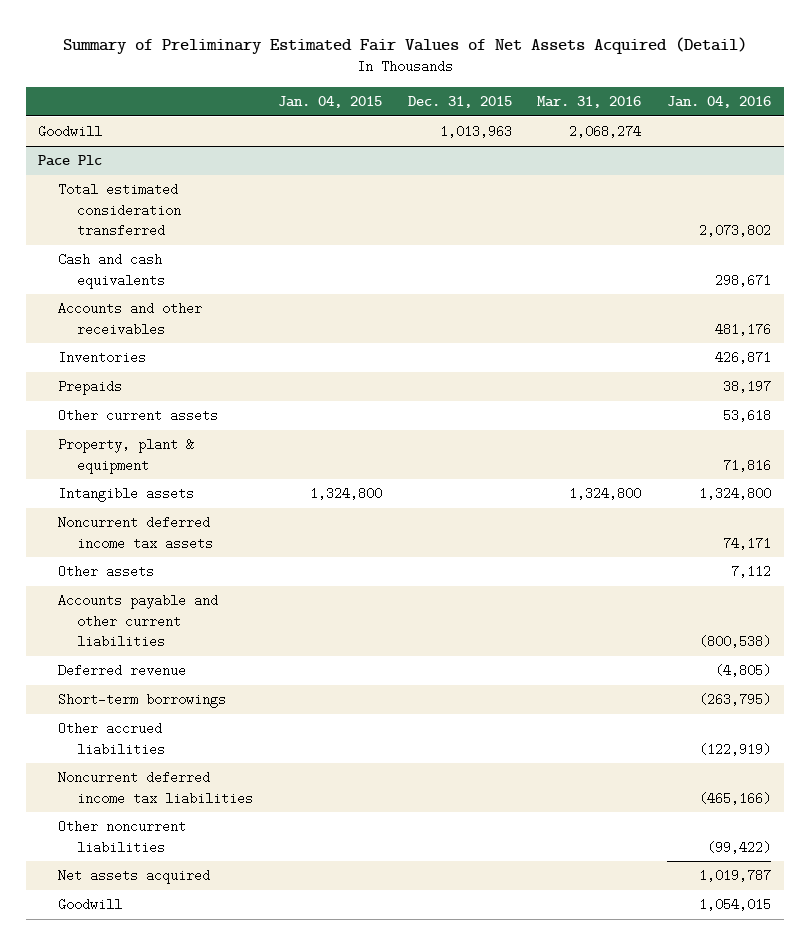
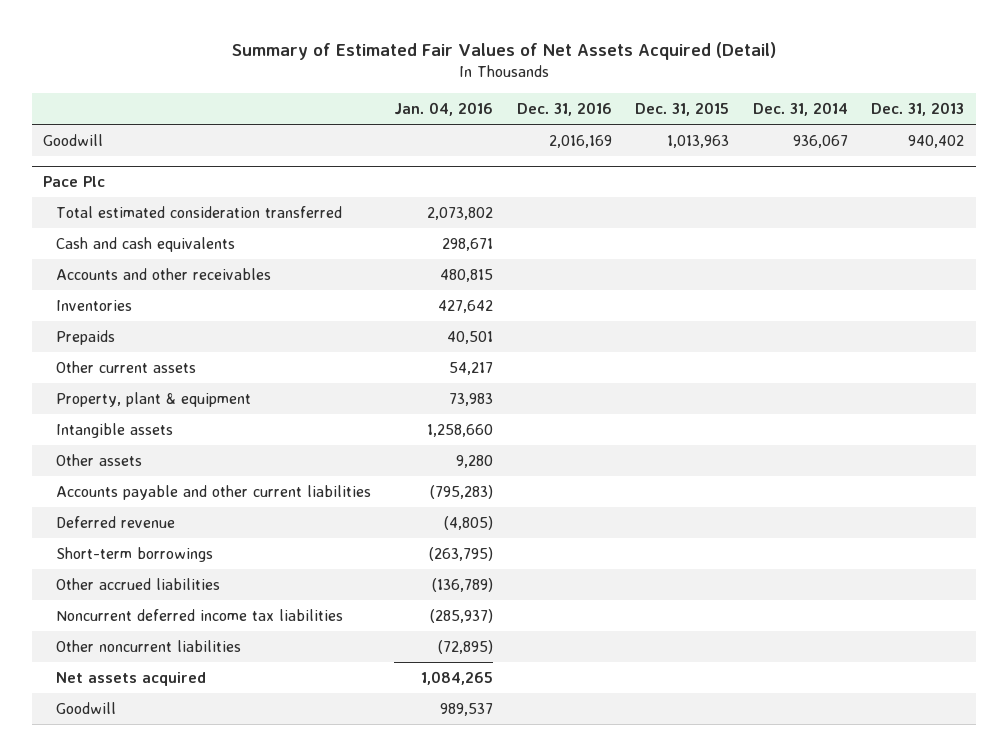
[62,36,747,54] Summary of Preliminary Estimated Fair Values of Net Assets Acquired (Detail) -> [231,42,776,61] Summary of Estimated Fair Values of Net Assets Acquired (Detail)
[278,96,383,109] Jan. 04, 2015 -> none
[537,96,642,109] Mar. 31, 2016 -> none
none -> [516,102,612,117] Dec. 31, 2016
none -> [752,102,848,117] Dec. 31, 2014
none -> [871,102,965,117] Dec. 31, 2013
[57,516,213,550] Noncurrent deferred income tax assets -> none
[714,322,771,336] 481,176 -> [440,268,494,282] 480,815
[714,351,771,365] 426,871 -> [438,299,494,313] 427,642
[722,380,771,394] 38,197 -> [447,330,494,344] 40,501
[722,409,771,423] 53,618 -> [449,361,494,375] 54,217
[722,458,771,472] 71,816 -> [449,392,494,406] 73,983
[698,487,771,501] 1,324,800 -> [427,423,494,437] 1,258,660
[730,565,771,579] 7,112 -> [456,454,494,468] 9,280
[698,634,771,648] (800,538) -> [430,484,494,499] (795,283)
[698,742,771,756] (122,919) -> [432,577,494,592] (136,789)
[698,791,771,805] (465,166) -> [430,608,494,623] (285,937)
[706,840,771,854] (99,422) -> [438,639,494,654] (72,895)
[698,869,771,883] 1,019,787 -> [421,670,494,685] 1,084,265
[698,898,771,912] 1,054,015 -> [440,702,494,716] 989,537

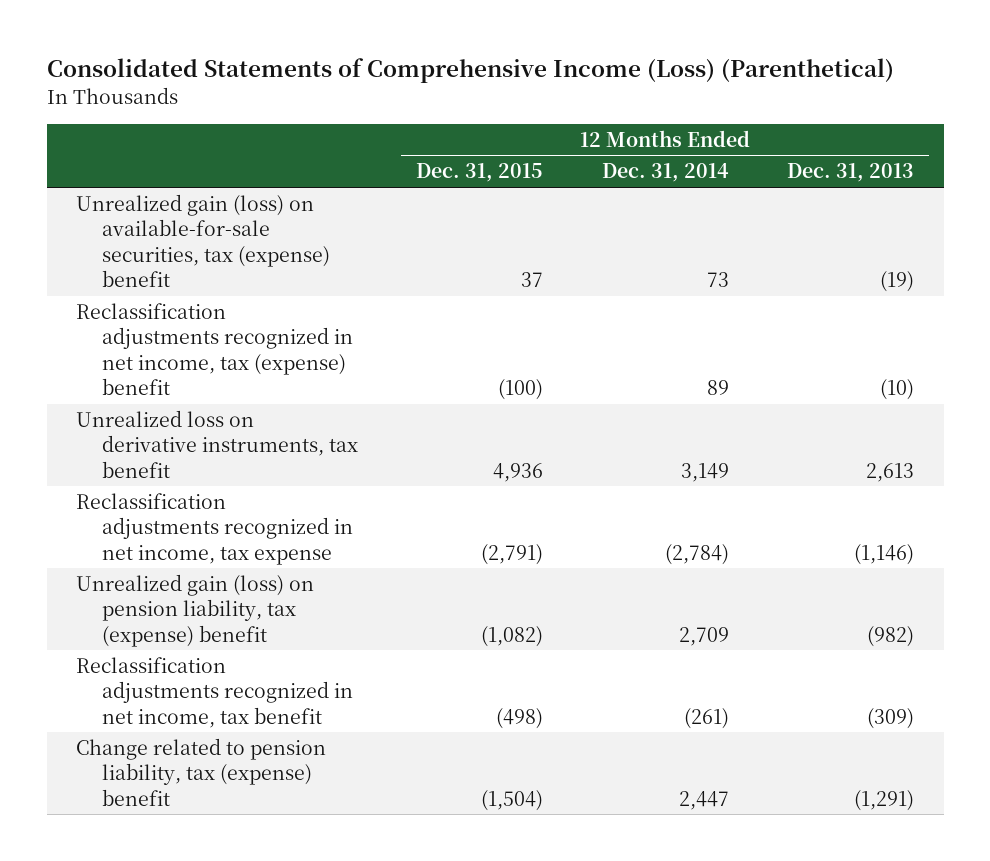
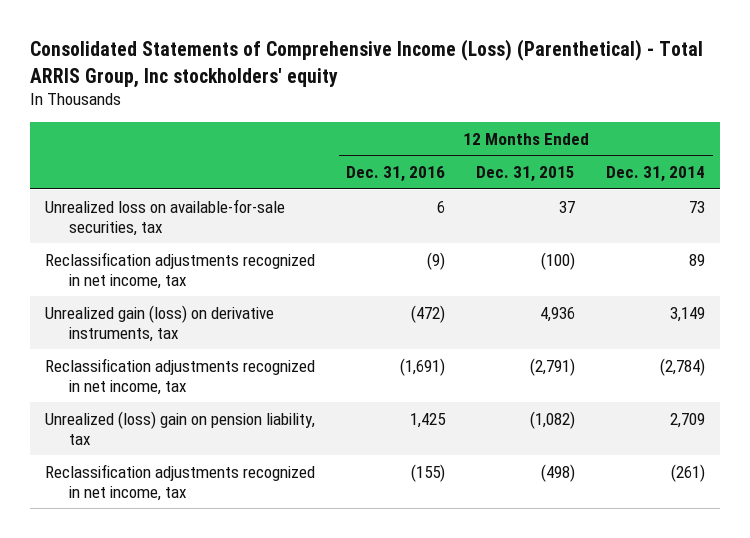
[46,58,894,84] Consolidated Statements of Comprehensive Income (Loss) (Parenthetical) -> [29,39,703,88] Consolidated Statements of Comprehensive Income (Loss) (Parenthetical) - Total ARRIS Group, Inc stockholders' equity
[787,163,915,183] Dec. 31, 2013 -> none
none -> [346,166,446,183] Dec. 31, 2016
[75,738,326,806] Change related to pension liability, tax (expense) benefit -> none
[75,194,330,288] Unrealized gain (loss) on available-for-sale securities, tax (expense) benefit -> [45,198,286,236] Unrealized loss on available-for-sale securities, tax
[75,303,353,396] Reclassification adjustments recognized in net income, tax (expense) benefit -> [45,251,316,289] Reclassification adjustments recognized in net income, tax
[75,410,358,478] Unrealized loss on derivative instruments, tax benefit -> [45,304,275,342] Unrealized gain (loss) on derivative instruments, tax
[75,493,353,565] Reclassification adjustments recognized in net income, tax expense -> [45,357,316,395] Reclassification adjustments recognized in net income, tax
[75,574,314,647] Unrealized gain (loss) on pension liability, tax (expense) benefit -> [45,410,316,445] Unrealized (loss) gain on pension liability, tax
[75,657,353,728] Reclassification adjustments recognized in net income, tax benefit -> [45,463,316,501] Reclassification adjustments recognized in net income, tax

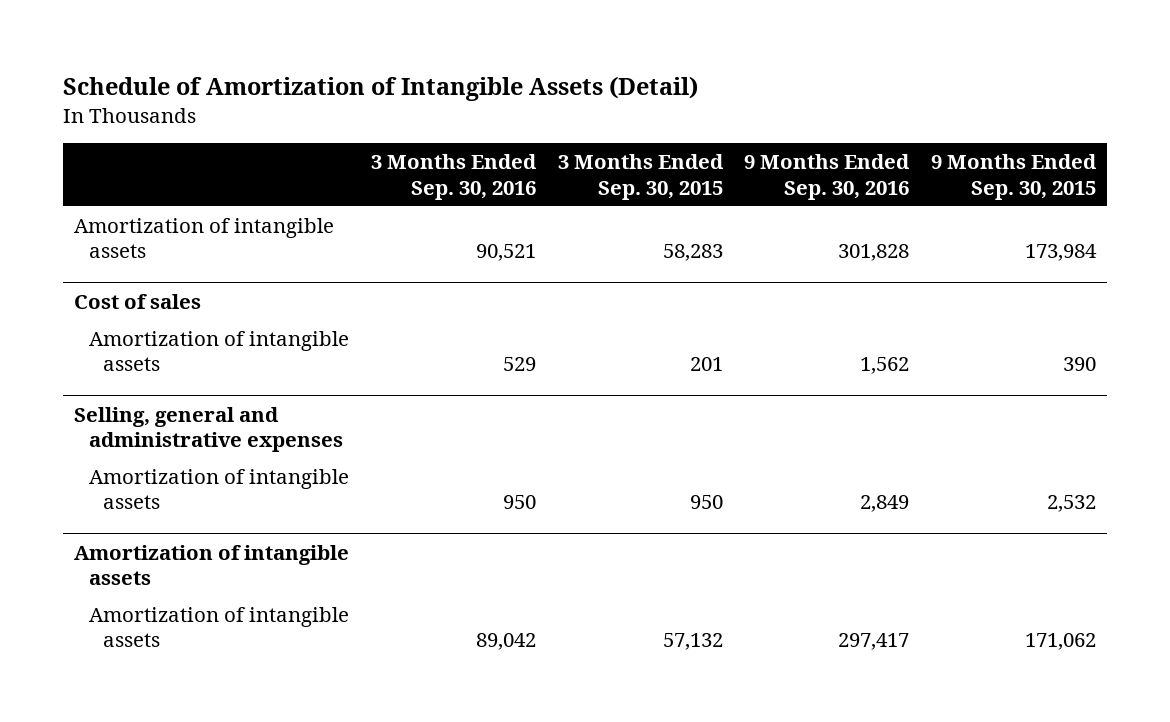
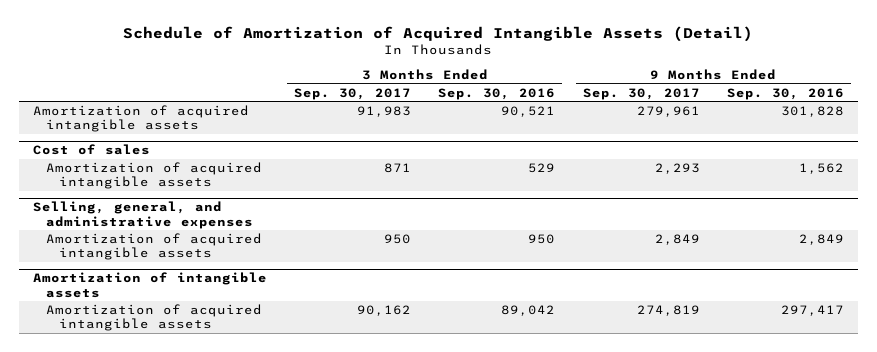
[63,76,699,102] Schedule of Amortization of Intangible Assets (Detail) -> [123,25,754,42] Schedule of Amortization of Acquired Intangible Assets (Detail)
[557,154,724,200] 3 Months Ended Sep. 30, 2015 -> none
[931,154,1098,200] 9 Months Ended Sep. 30, 2015 -> none
none -> [294,87,412,100] Sep. 30, 2017
none -> [582,87,700,100] Sep. 30, 2017
[74,217,335,259] Amortization of intangible assets -> [32,105,249,133] Amortization of acquired intangible assets
[88,330,349,372] Amortization of intangible assets -> [45,162,262,190] Amortization of acquired intangible assets
[74,406,343,453] Selling, general and administrative expenses -> [32,201,253,229] Selling, general, and administrative expenses
[88,468,349,510] Amortization of intangible assets -> [45,233,262,261] Amortization of acquired intangible assets
[88,606,349,648] Amortization of intangible assets -> [45,304,262,332] Amortization of acquired intangible assets

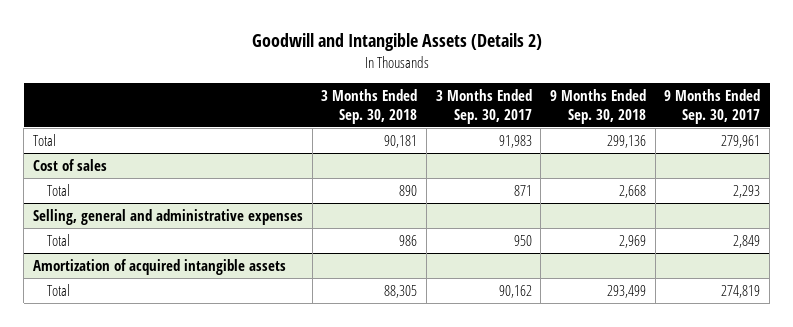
[123,25,754,42] Schedule of Amortization of Acquired Intangible Assets (Detail) -> [251,33,542,52] Goodwill and Intangible Assets (Details 2)
[438,87,556,100] Sep. 30, 2016 -> none
[727,87,845,100] Sep. 30, 2016 -> none
none -> [321,89,418,124] 3 Months Ended Sep. 30, 2018
none -> [550,89,647,124] 9 Months Ended Sep. 30, 2018
[32,105,249,133] Amortization of acquired intangible assets -> [33,134,57,147] Total
[45,162,262,190] Amortization of acquired intangible assets -> [46,184,70,197] Total
[32,201,253,229] Selling, general, and administrative expenses -> [33,209,304,226] Selling, general and administrative expenses
[45,233,262,261] Amortization of acquired intangible assets -> [46,234,70,247] Total
[32,272,267,298] Amortization of intangible assets -> [33,259,287,276] Amortization of acquired intangible assets
[45,304,262,332] Amortization of acquired intangible assets -> [46,284,70,297] Total

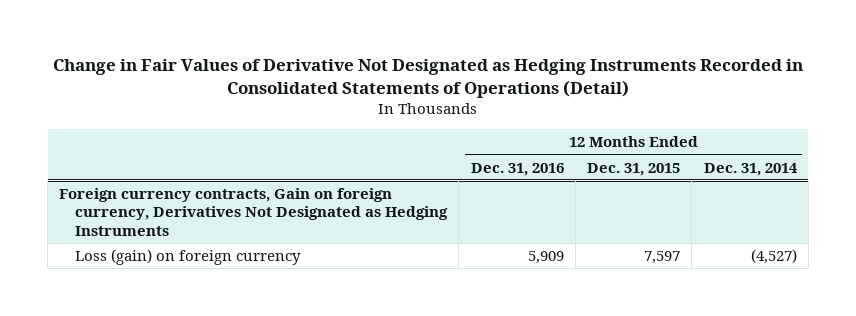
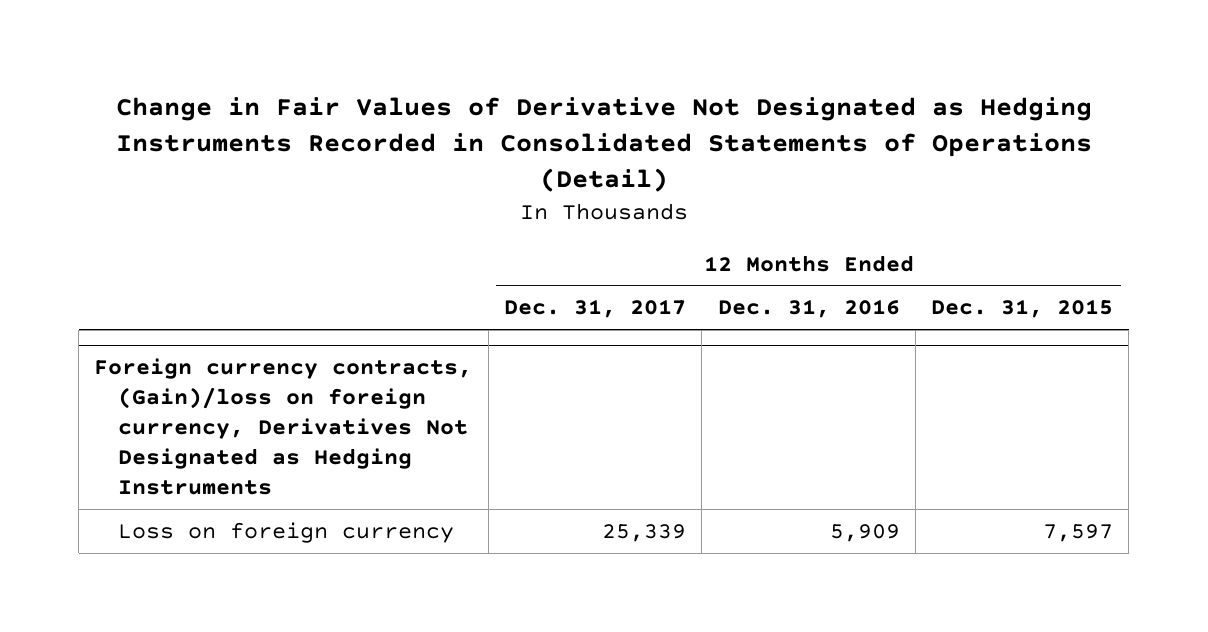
[703,162,798,176] Dec. 31, 2014 -> none
none -> [504,299,687,319] Dec. 31, 2017
[59,188,449,236] Foreign currency contracts, Gain on foreign currency, Derivatives Not Designated as Hedging Instruments -> [94,357,473,495] Foreign currency contracts, (Gain)/loss on foreign currency, Derivatives Not Designated as Hedging Instruments
[75,249,302,266] Loss (gain) on foreign currency -> [117,521,454,543] Loss on foreign currency

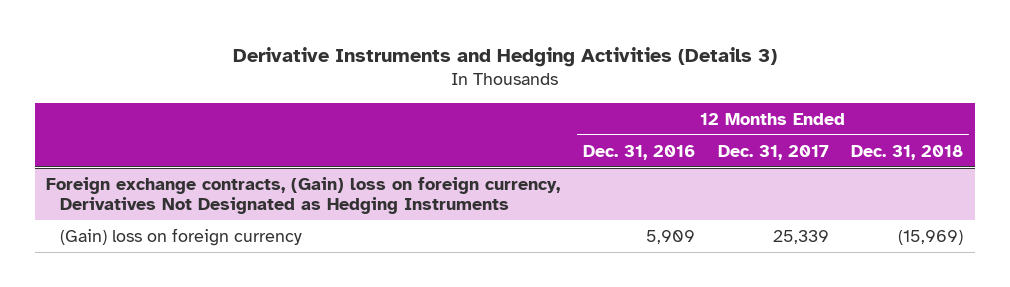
[115,96,1092,193] Change in Fair Values of Derivative Not Designated as Hedging Instruments Recorded in Consolidated Statements of Operations (Detail) -> [232,46,777,67] Derivative Instruments and Hedging Activities (Details 3)
[931,299,1114,319] Dec. 31, 2015 -> none
none -> [851,144,964,160] Dec. 31, 2018
[94,357,473,495] Foreign currency contracts, (Gain)/loss on foreign currency, Derivatives Not Designated as Hedging Instruments -> [46,176,561,214] Foreign exchange contracts, (Gain) loss on foreign currency, Derivatives Not Designated as Hedging Instruments
[117,521,454,543] Loss on foreign currency -> [59,227,302,246] (Gain) loss on foreign currency

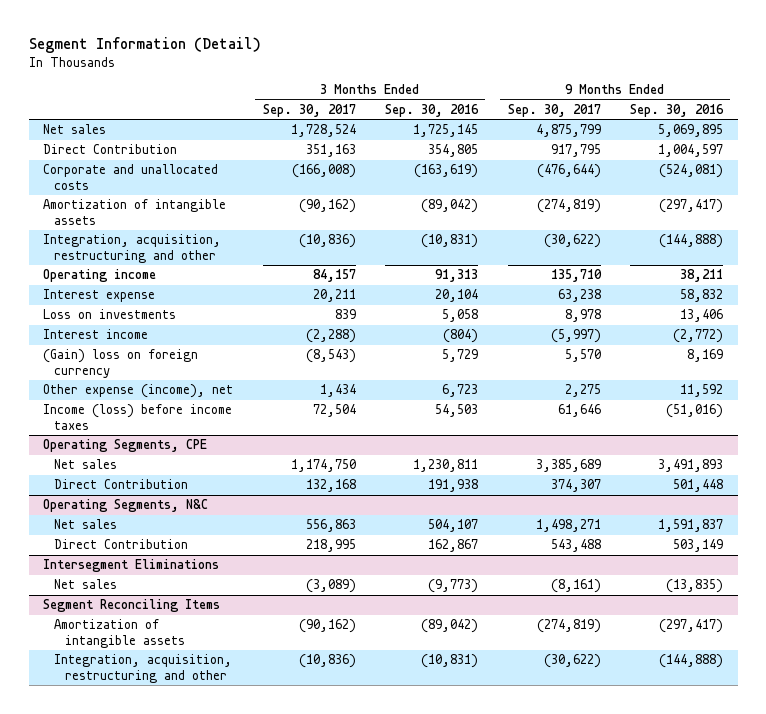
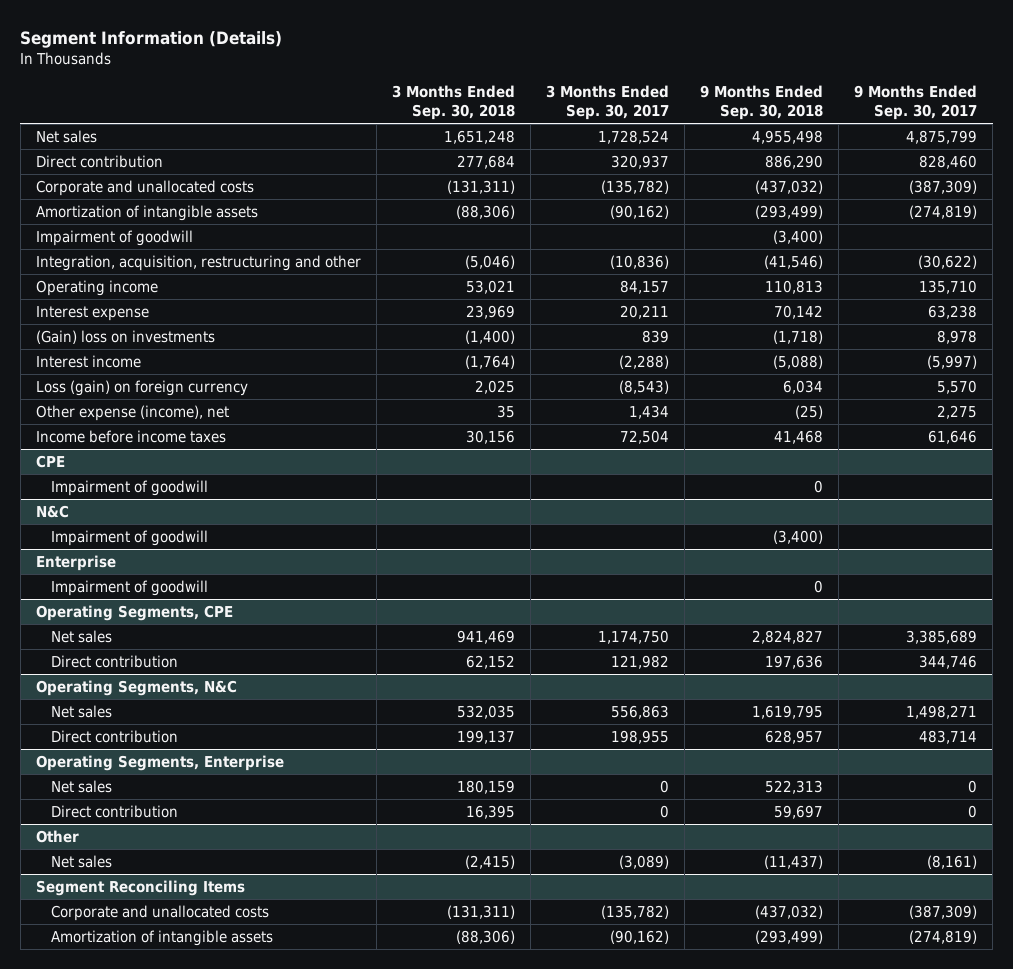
[28,36,261,53] Segment Information (Detail) -> [20,30,283,48] Segment Information (Details)
[385,104,480,118] Sep. 30, 2016 -> none
[630,104,725,118] Sep. 30, 2016 -> none
none -> [391,84,515,120] 3 Months Ended Sep. 30, 2018
none -> [699,84,823,120] 9 Months Ended Sep. 30, 2018
[43,144,178,155] Direct Contribution -> [35,155,163,169] Direct contribution
[305,144,356,158] 351,163 -> [610,155,669,170] 320,937
[550,144,601,158] 917,795 -> [919,155,978,170] 828,460
[291,164,356,179] (166,008) -> [600,180,669,195] (135,782)
[536,164,601,179] (476,644) -> [909,180,978,195] (387,309)
none -> [35,230,193,247] Impairment of goodwill
[43,309,177,320] Loss on investments -> [35,330,215,345] (Gain) loss on investments
[43,349,199,378] (Gain) loss on foreign currency -> [35,380,248,397] Loss (gain) on foreign currency
[43,404,233,430] Income (loss) before income taxes -> [35,430,226,444] Income before income taxes
none -> [35,455,65,469] CPE
none -> [50,480,208,497] Impairment of goodwill
none -> [35,505,69,519] N&C
none -> [50,530,208,547] Impairment of goodwill
none -> [35,555,116,572] Enterprise
none -> [50,580,208,597] Impairment of goodwill
[54,479,189,490] Direct Contribution -> [50,655,178,669] Direct contribution
[305,479,356,493] 132,168 -> [610,655,669,670] 121,982
[550,479,601,493] 374,307 -> [919,655,978,670] 344,746
[43,559,220,573] Intersegment Eliminations -> none
[54,539,189,550] Direct Contribution -> [50,730,178,744] Direct contribution
[305,539,356,553] 218,995 -> [610,730,669,745] 198,955
[550,539,601,553] 543,488 -> [919,730,978,745] 483,714
none -> [35,755,284,772] Operating Segments, Enterprise
none -> [50,780,112,794] Net sales
none -> [50,805,178,819] Direct contribution
none -> [35,830,79,844] Other
none -> [50,905,269,922] Corporate and unallocated costs
[54,654,233,683] Integration, acquisition, restructuring and other -> none

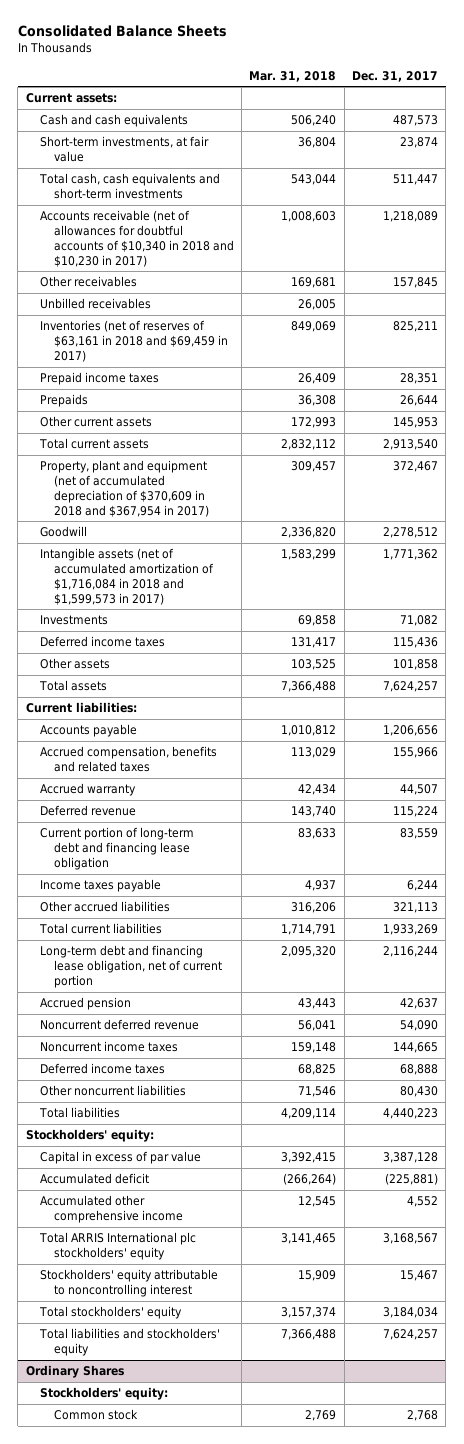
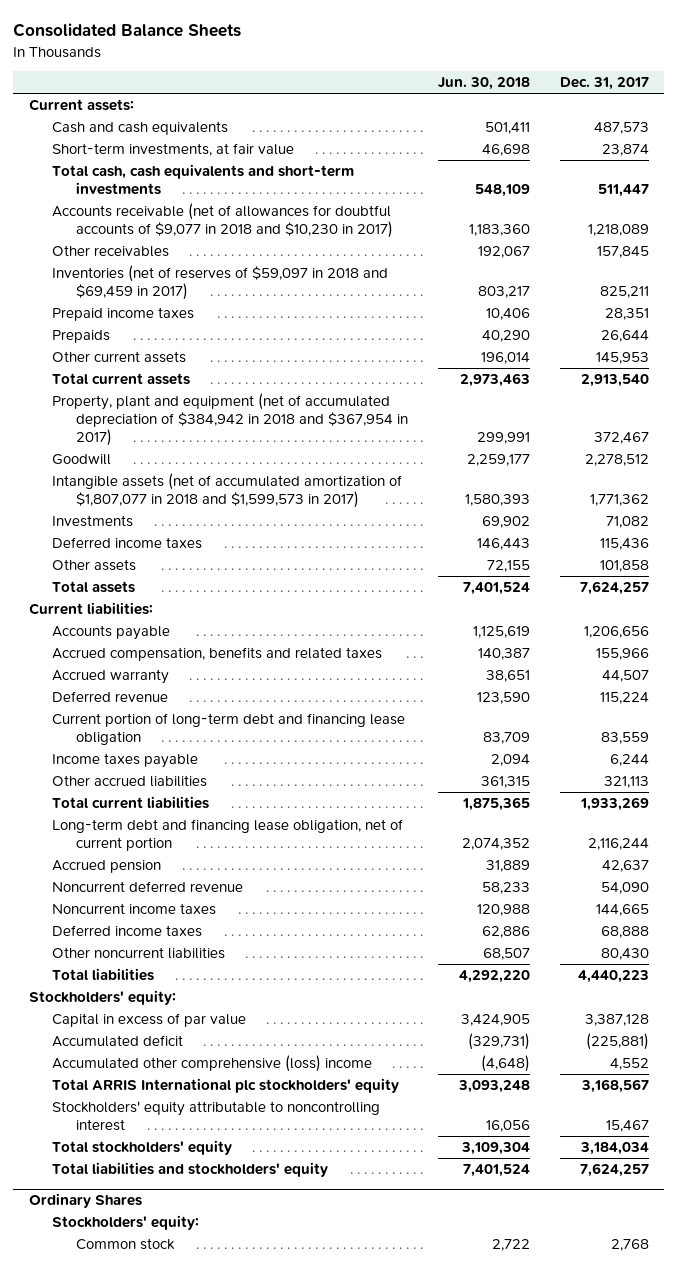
[249,70,337,82] Mar. 31, 2018 -> none
none -> [438,77,531,91] Jun. 30, 2018
[39,210,234,267] Accounts receivable (net of allowances for doubtful accounts of $10,340 in 2018 and $10,230 in 2017) -> [52,203,393,239] Accounts receivable (net of allowances for doubtful accounts of $9,077 in 2018 and $10,230 in 2017)
[39,298,151,310] Unbilled receivables -> none
[39,320,228,362] Inventories (net of reserves of $63,161 in 2018 and $69,459 in 2017) -> [52,265,389,301] Inventories (net of reserves of $59,097 in 2018 and $69,459 in 2017)
[39,460,209,517] Property, plant and equipment (net of accumulated depreciation of $370,609 in 2018 and $367,954 in 2017) -> [52,393,408,447] Property, plant and equipment (net of accumulated depreciation of $384,942 in 2018 and $367,954 in 2017)
[39,548,214,605] Intangible assets (net of accumulated amortization of $1,716,084 in 2018 and $1,599,573 in 2017) -> [52,473,403,509] Intangible assets (net of accumulated amortization of $1,807,077 in 2018 and $1,599,573 in 2017)
[39,1195,183,1224] Accumulated other comprehensive income -> [52,1055,373,1073] Accumulated other comprehensive (loss) income

